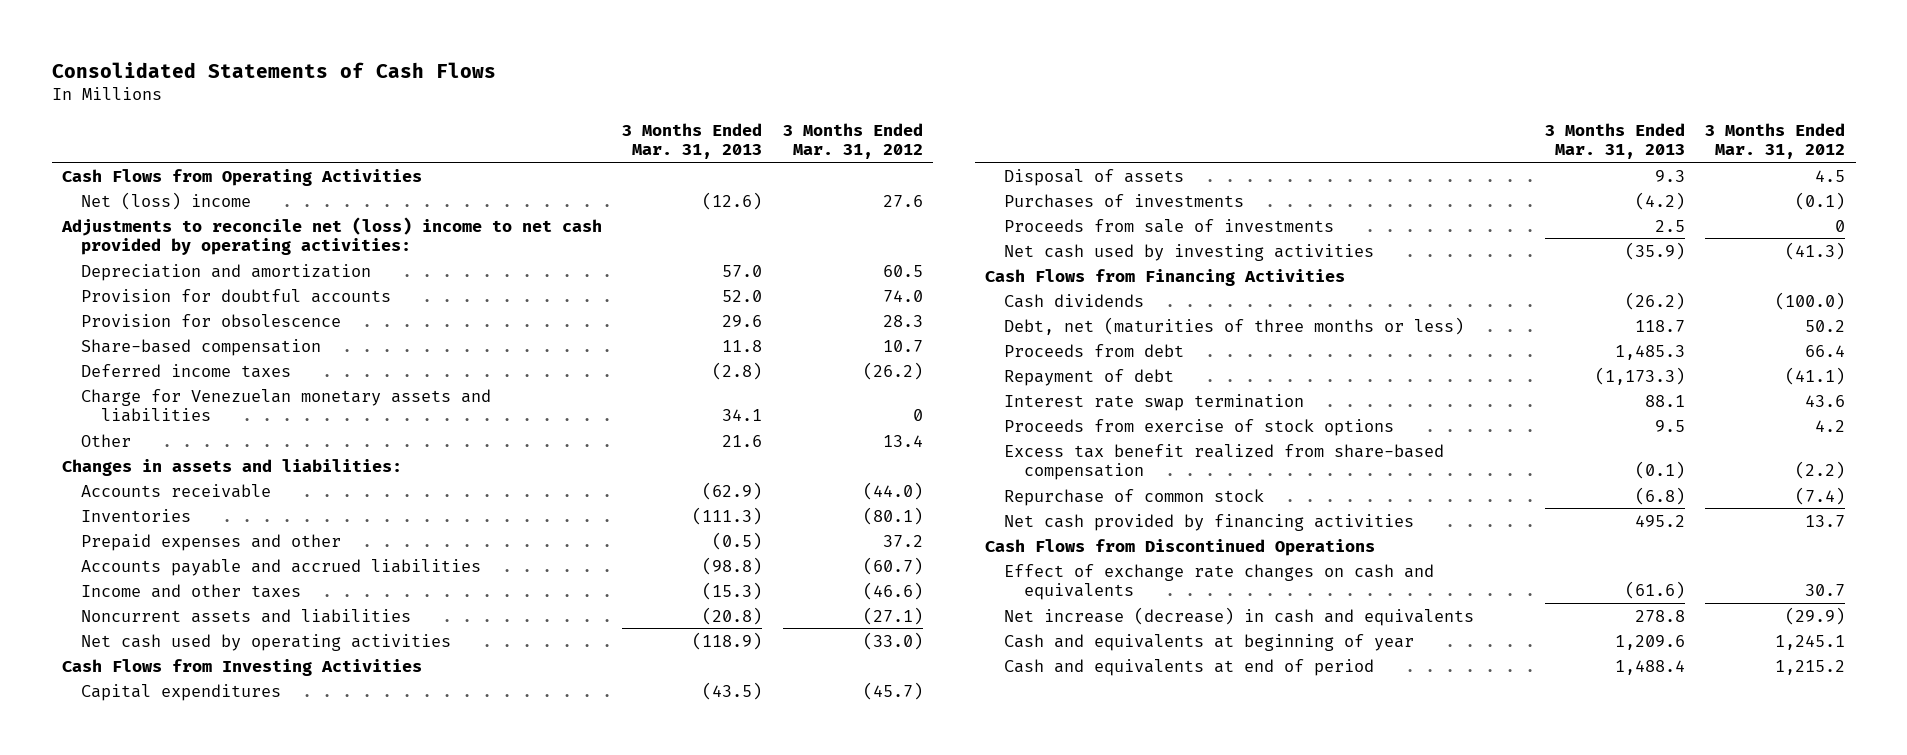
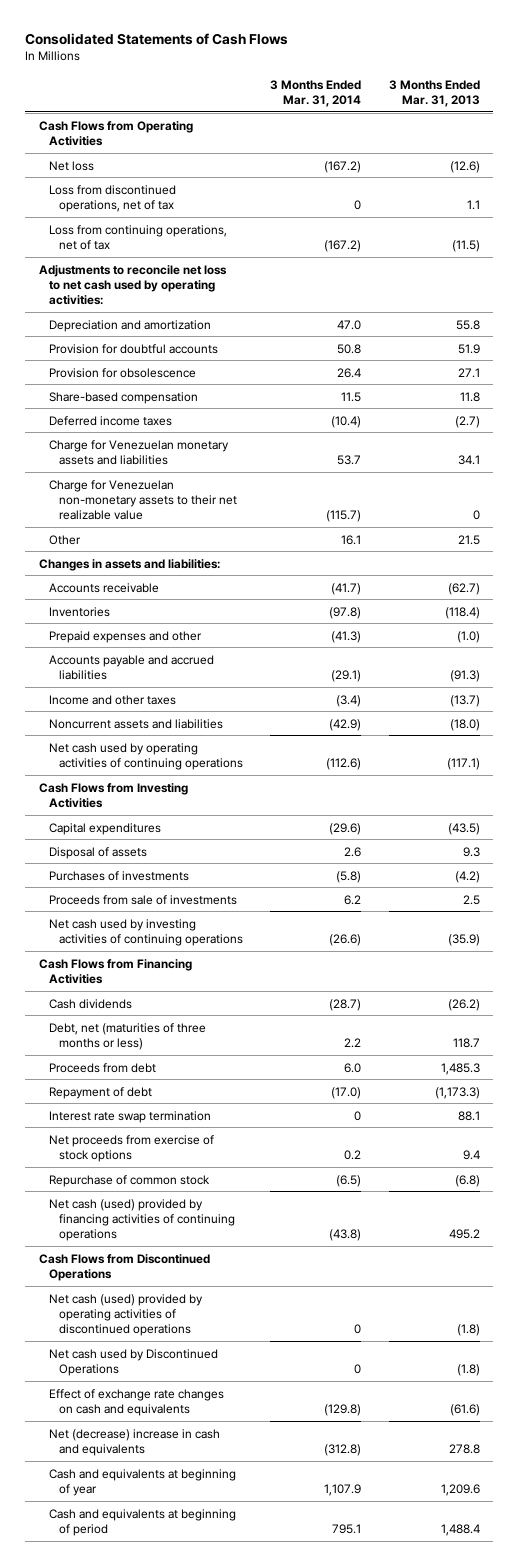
[782,122,923,160] 3 Months Ended Mar. 31, 2012 -> none
none -> [270,79,362,107] 3 Months Ended Mar. 31, 2014
[81,191,252,210] Net (loss) income -> [48,160,94,171] Net loss
none -> [48,184,176,212] Loss from discontinued operations, net of tax
none -> [48,224,227,250] Loss from continuing operations, net of tax
[60,216,602,256] Adjustments to reconcile net (loss) income to net cash provided by operating activities: -> [38,264,227,305] Adjustments to reconcile net loss to net cash used by operating activities:
[722,264,763,277] 57.0 -> [455,319,480,330] 55.8
[722,289,763,302] 52.0 -> [457,343,480,354] 51.9
[722,314,763,327] 29.6 -> [457,367,480,378] 27.1
[712,361,763,380] (2.8) -> [454,415,480,428] (2.7)
none -> [48,479,237,520] Charge for Venezuelan non-monetary assets to their net realizable value
[722,434,763,447] 21.6 -> [457,534,480,545] 21.5
[702,481,763,500] (62.9) -> [447,582,480,595] (62.7)
[692,506,763,525] (111.3) -> [444,606,480,619] (118.4)
[712,531,763,550] (0.5) -> [456,630,480,643] (1.0)
[702,556,763,575] (98.8) -> [449,669,480,682] (91.3)
[702,581,763,600] (15.3) -> [449,694,480,707] (13.7)
[702,606,763,625] (20.8) -> [449,718,480,731] (18.0)
[81,633,452,651] Net cash used by operating activities -> [48,742,243,770] Net cash used by operating activities of continuing operations
[692,631,763,650] (118.9) -> [446,757,480,770] (117.1)
[1004,243,1375,261] Net cash used by investing activities -> [48,918,243,946] Net cash used by investing activities of continuing operations
[1004,443,1445,481] Excess tax benefit realized from share-based compensation -> none
[1004,418,1395,436] Proceeds from exercise of stock options -> [48,1134,214,1162] Net proceeds from exercise of stock options
[1655,419,1686,432] 9.5 -> [462,1149,480,1160] 9.4
[1004,513,1415,531] Net cash provided by financing activities -> [48,1198,235,1241] Net cash (used) provided by financing activities of continuing operations
none -> [48,1293,203,1336] Net cash (used) provided by operating activities of discontinued operations
none -> [48,1348,218,1376] Net cash used by Discontinued Operations
[1004,606,1475,626] Net increase (decrease) in cash and equivalents -> [48,1428,220,1456] Net (decrease) increase in cash and equivalents
[1004,658,1375,676] Cash and equivalents at end of period -> [48,1508,236,1536] Cash and equivalents at beginning of period

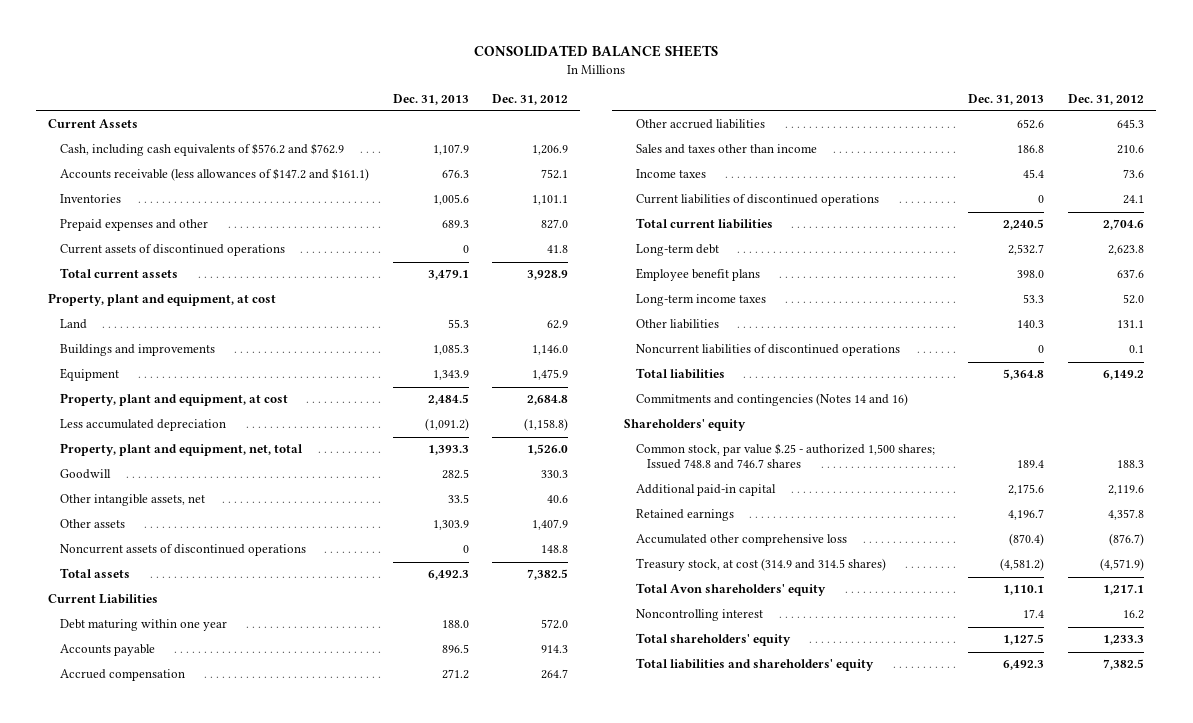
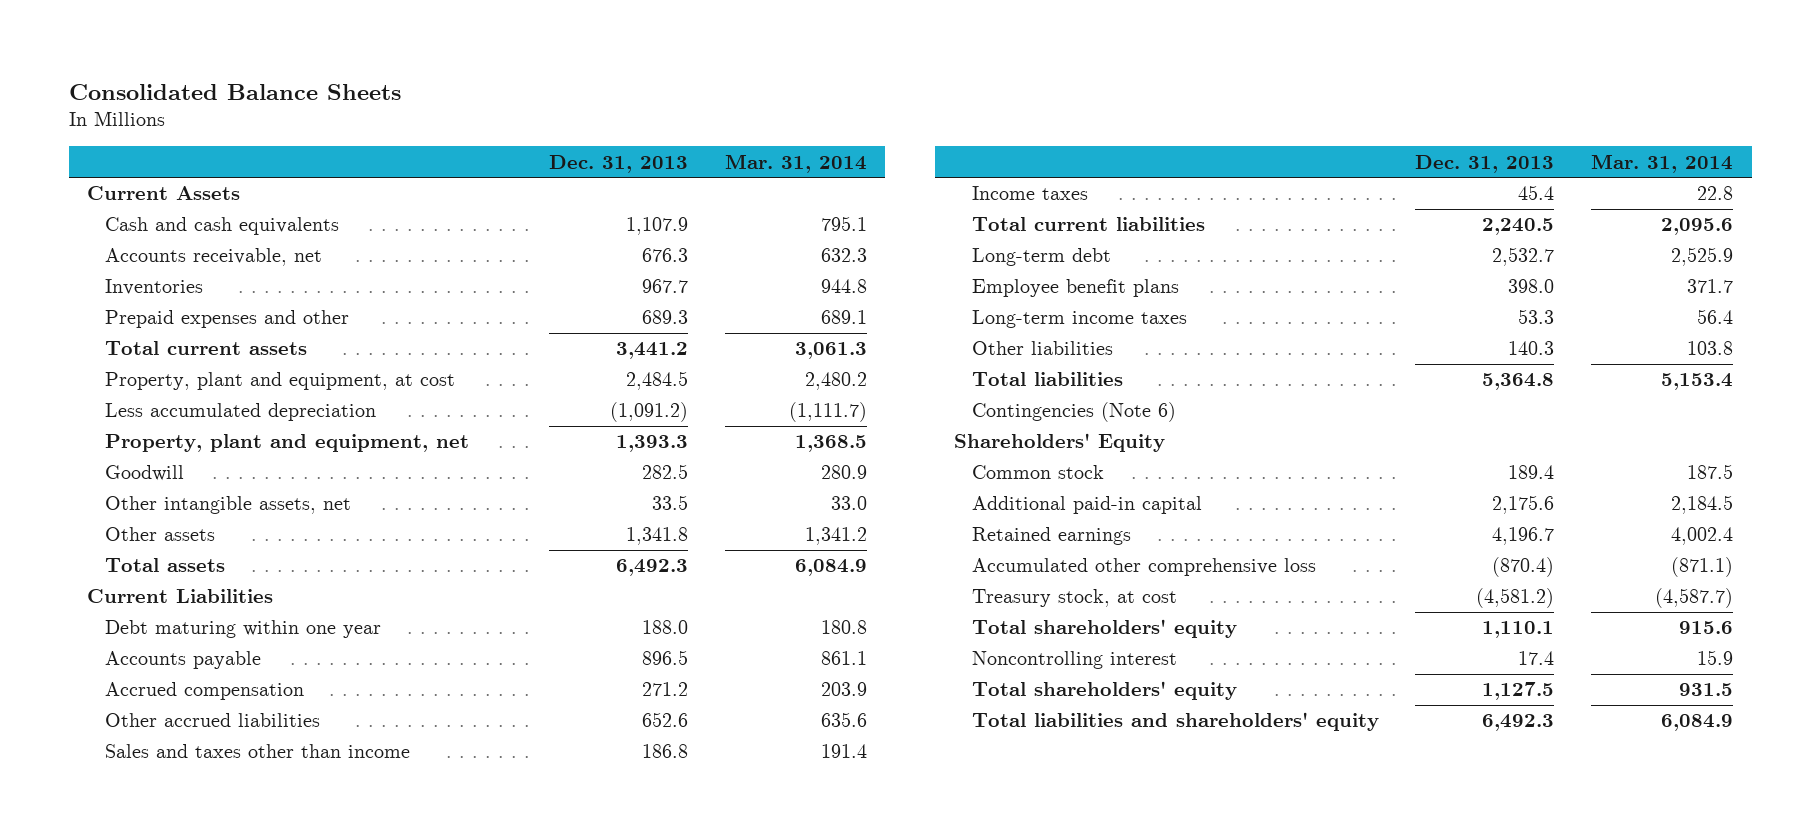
[474,45,719,58] CONSOLIDATED BALANCE SHEETS -> [68,83,401,100] Consolidated Balance Sheets
[492,93,569,105] Dec. 31, 2012 -> none
none -> [724,153,867,173] Mar. 31, 2014
[59,143,344,157] Cash, including cash equivalents of $576.2 and $762.9 -> [105,217,340,236] Cash and cash equivalents
[59,168,369,182] Accounts receivable (less allowances of $147.2 and $161.1) -> [105,248,323,267] Accounts receivable, net
[432,194,469,206] 1,005.6 -> [641,279,688,294] 967.7
[59,244,285,257] Current assets of discontinued operations -> none
[48,293,277,307] Property, plant and equipment, at cost -> none
[59,319,87,330] Land -> none
[59,344,215,357] Buildings and improvements -> none
[59,368,119,382] Equipment -> none
[427,269,469,281] 3,479.1 -> [615,342,688,360] 3,441.2
[59,443,303,457] Property, plant and equipment, net, total -> [105,434,470,453] Property, plant and equipment, net
[59,544,306,557] Noncurrent assets of discontinued operations -> none
[432,520,469,531] 1,303.9 -> [625,527,688,546] 1,341.8
[635,194,879,207] Current liabilities of discontinued operations -> none
[635,344,900,357] Noncurrent liabilities of discontinued operations -> none
[635,393,908,407] Commitments and contingencies (Notes 14 and 16) -> [971,402,1176,423] Contingencies (Note 6)
[624,419,747,432] Shareholders' equity -> [953,433,1165,453] Shareholders' Equity
[635,443,935,470] Common stock, par value $.25 - authorized 1,500 shares; Issued 748.8 and 746.7 shares -> [971,465,1104,480] Common stock
[635,558,886,572] Treasury stock, at cost (314.9 and 314.5 shares) -> [971,589,1177,608] Treasury stock, at cost
[635,583,826,597] Total Avon shareholders' equity -> [971,619,1237,639] Total shareholders' equity

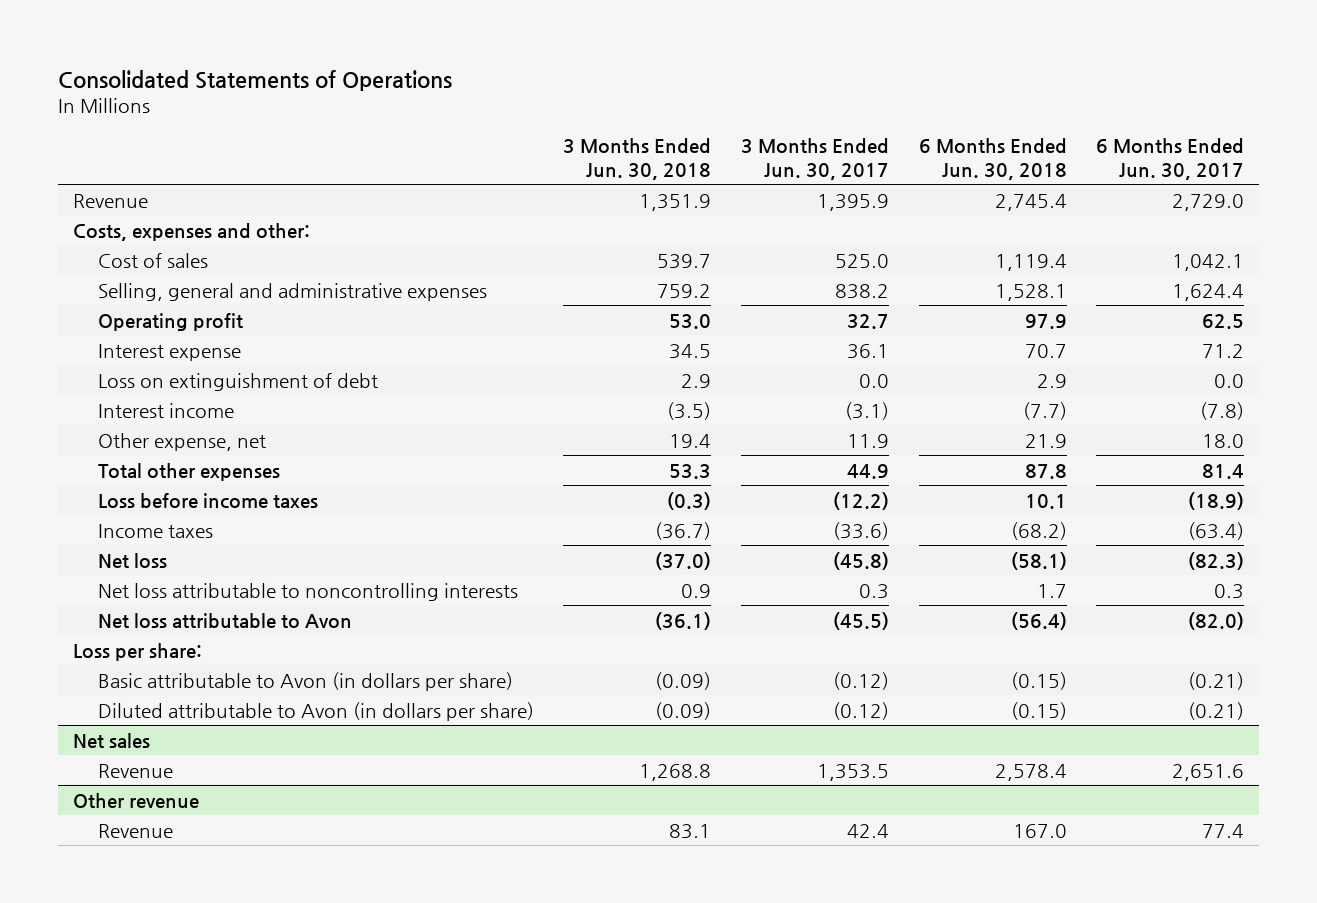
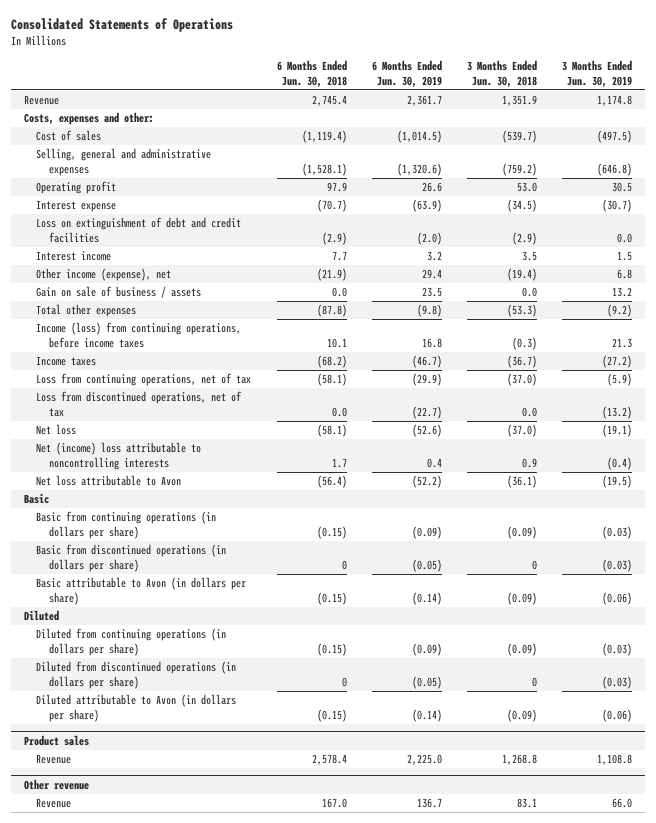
[740,137,889,180] 3 Months Ended Jun. 30, 2017 -> none
[1096,137,1245,180] 6 Months Ended Jun. 30, 2017 -> none
none -> [371,59,442,88] 6 Months Ended Jun. 30, 2019
none -> [561,59,632,88] 3 Months Ended Jun. 30, 2019
[657,253,712,269] 539.7 -> [501,130,537,144] (539.7)
[994,253,1067,271] 1,119.4 -> [301,130,347,144] (1,119.4)
[657,283,712,298] 759.2 -> [501,163,537,177] (759.2)
[994,283,1067,301] 1,528.1 -> [301,163,347,177] (1,528.1)
[669,343,712,359] 34.5 -> [506,199,537,213] (34.5)
[1024,343,1067,358] 70.7 -> [316,199,347,213] (70.7)
[97,372,378,391] Loss on extinguishment of debt -> [36,217,242,244] Loss on extinguishment of debt and credit facilities
[681,373,712,388] 2.9 -> [511,232,537,246] (2.9)
[1036,373,1067,388] 2.9 -> [321,232,347,246] (2.9)
[667,401,712,420] (3.5) -> [521,251,537,262] 3.5
[1022,401,1067,420] (7.7) -> [331,251,347,262] 7.7
[97,432,266,451] Other expense, net -> [36,268,172,282] Other income (expense), net
[669,433,712,448] 19.4 -> [506,268,537,282] (19.4)
[1024,433,1067,448] 21.9 -> [316,268,347,282] (21.9)
none -> [36,286,202,299] Gain on sale of business / assets
[669,463,712,479] 53.3 -> [506,304,537,318] (53.3)
[1024,463,1067,479] 87.8 -> [316,304,347,318] (87.8)
[97,492,318,509] Loss before income taxes -> [36,322,242,349] Income (loss) from continuing operations, before income taxes
none -> [36,373,252,387] Loss from continuing operations, net of tax
none -> [36,391,243,418] Loss from discontinued operations, net of tax
[97,582,518,601] Net loss attributable to noncontrolling interests -> [36,442,202,471] Net (income) loss attributable to noncontrolling interests
[72,642,202,661] Loss per share: -> none
none -> [23,493,49,505] Basic
none -> [36,511,217,540] Basic from continuing operations (in dollars per share)
none -> [36,544,227,573] Basic from discontinued operations (in dollars per share)
none -> [23,610,59,622] Diluted
none -> [36,628,227,657] Diluted from continuing operations (in dollars per share)
none -> [36,661,237,690] Diluted from discontinued operations (in dollars per share)
[72,732,150,748] Net sales -> [23,734,89,746] Product sales

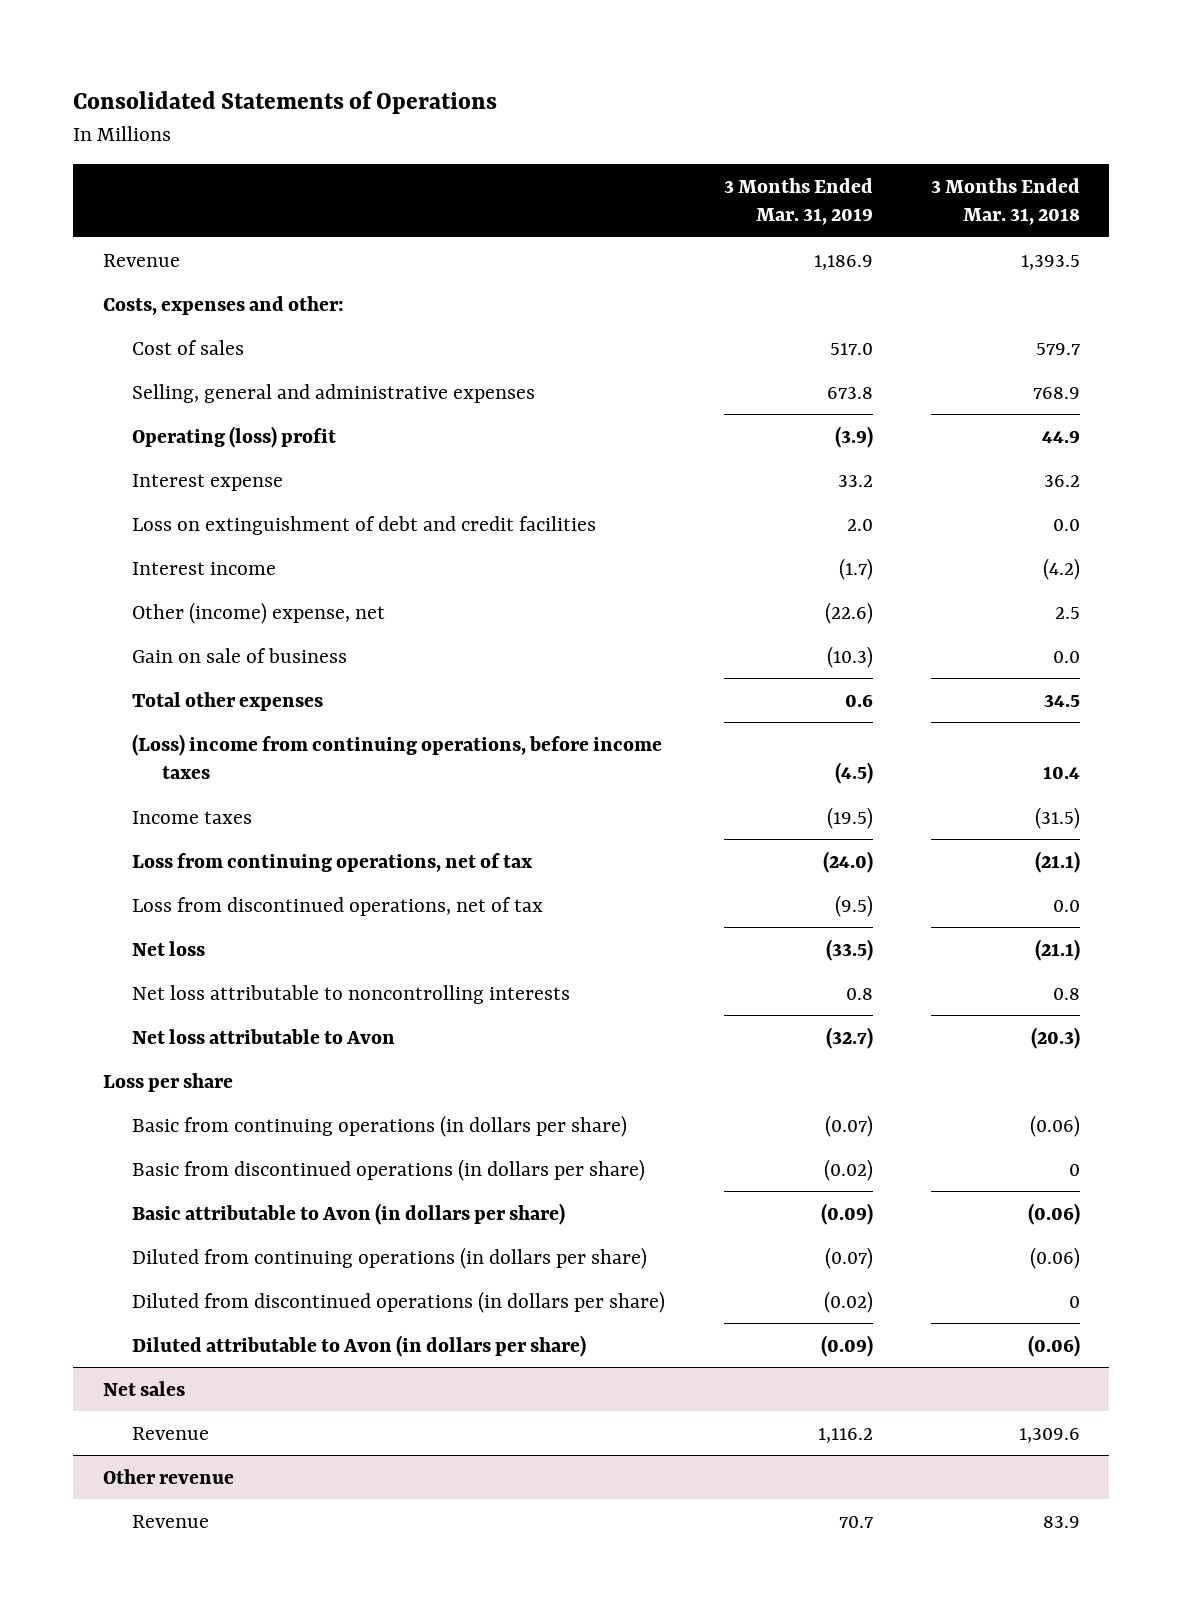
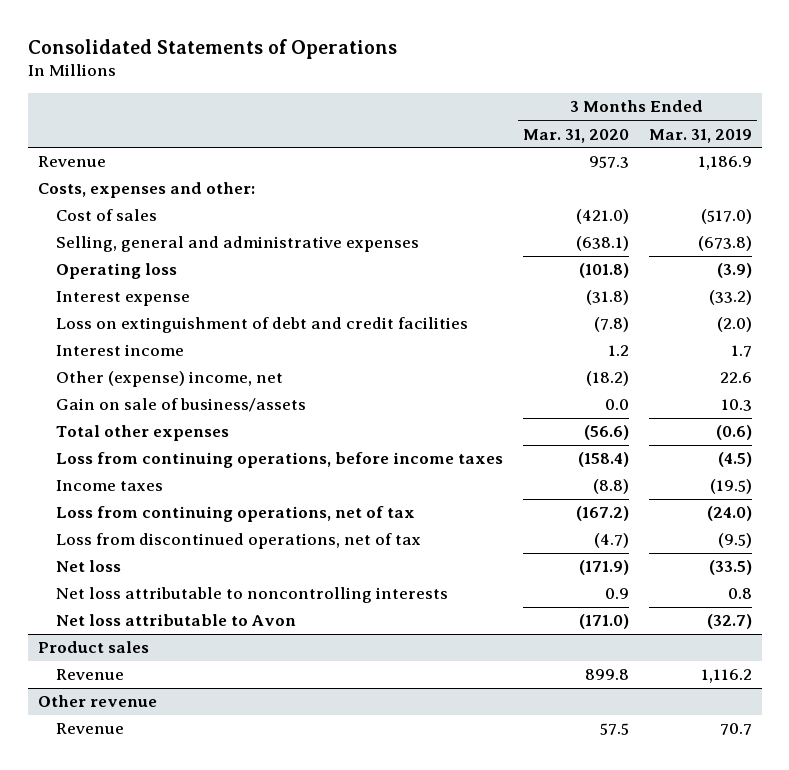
[930,177,1080,226] 3 Months Ended Mar. 31, 2018 -> none
none -> [522,128,629,143] Mar. 31, 2020
[829,342,873,355] 517.0 -> [700,209,752,225] (517.0)
[826,386,873,399] 673.8 -> [697,236,752,252] (673.8)
[132,425,337,448] Operating (loss) profit -> [55,263,177,280] Operating loss
[837,474,873,487] 33.2 -> [708,290,752,306] (33.2)
[846,518,873,531] 2.0 -> [716,317,752,333] (2.0)
[838,557,873,580] (1.7) -> [730,345,752,358] 1.7
[132,601,386,624] Other (income) expense, net -> [55,371,283,388] Other (expense) income, net
[824,601,873,624] (22.6) -> [719,372,752,384] 22.6
[132,647,348,663] Gain on sale of business -> [55,398,306,413] Gain on sale of business/assets
[826,645,873,668] (10.3) -> [720,399,752,412] 10.3
[844,693,873,707] 0.6 -> [715,425,752,441] (0.6)
[132,733,663,780] (Loss) income from continuing operations, before income taxes -> [55,452,503,469] Loss from continuing operations, before income taxes
[102,1072,233,1092] Loss per share -> none
[132,1114,628,1137] Basic from continuing operations (in dollars per share) -> none
[132,1158,646,1181] Basic from discontinued operations (in dollars per share) -> none
[132,1202,566,1225] Basic attributable to Avon (in dollars per share) -> none
[132,1246,648,1269] Diluted from continuing operations (in dollars per share) -> none
[132,1290,666,1313] Diluted from discontinued operations (in dollars per share) -> none
[132,1334,587,1357] Diluted attributable to Avon (in dollars per share) -> none
[102,1380,185,1396] Net sales -> [37,641,149,654] Product sales

